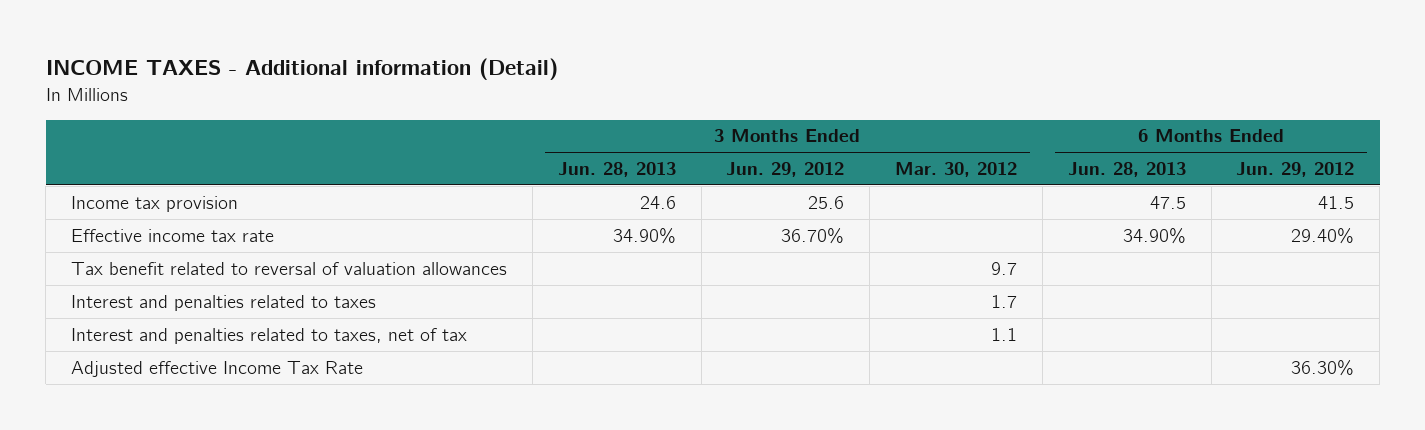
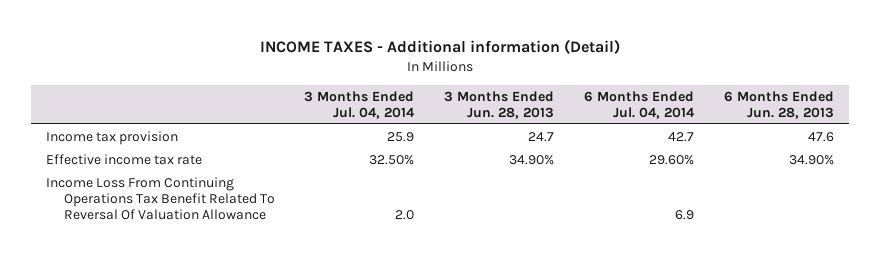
[726,162,845,178] Jun. 29, 2012 -> none
[895,162,1018,178] Mar. 30, 2012 -> none
[1236,162,1355,178] Jun. 29, 2012 -> none
none -> [304,90,416,119] 3 Months Ended Jul. 04, 2014
none -> [584,90,696,119] 6 Months Ended Jul. 04, 2014
[639,195,676,209] 24.6 -> [528,131,555,142] 24.7
[1149,195,1186,209] 47.5 -> [807,131,834,142] 47.6
[71,294,377,311] Interest and penalties related to taxes -> none
[71,327,468,344] Interest and penalties related to taxes, net of tax -> none
[71,360,364,377] Adjusted effective Income Tax Rate -> none
[71,261,508,275] Tax benefit related to reversal of valuation allowances -> [45,176,275,220] Income Loss From Continuing Operations Tax Benefit Related To Reversal Of Valuation Allowance

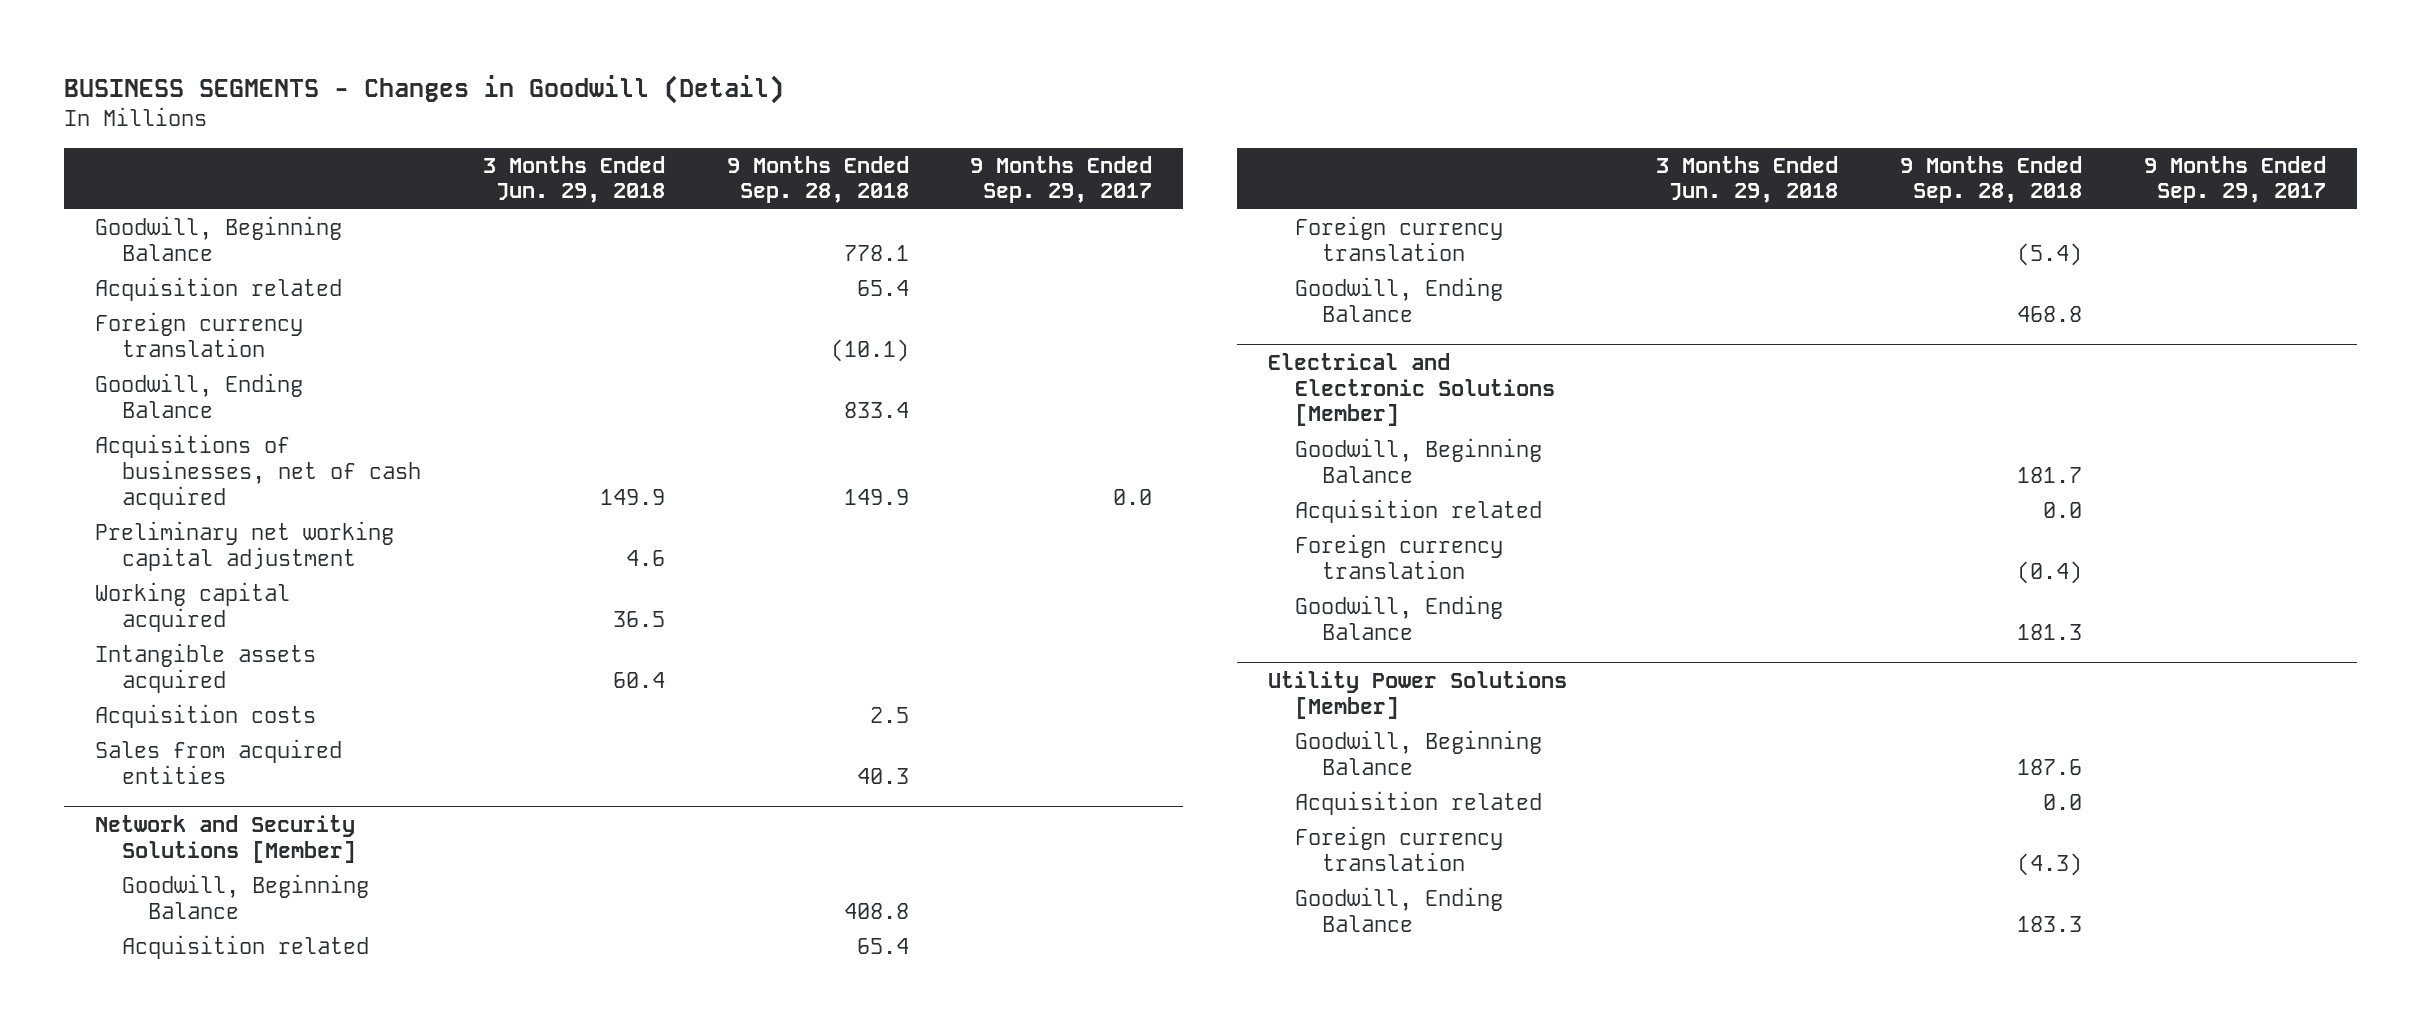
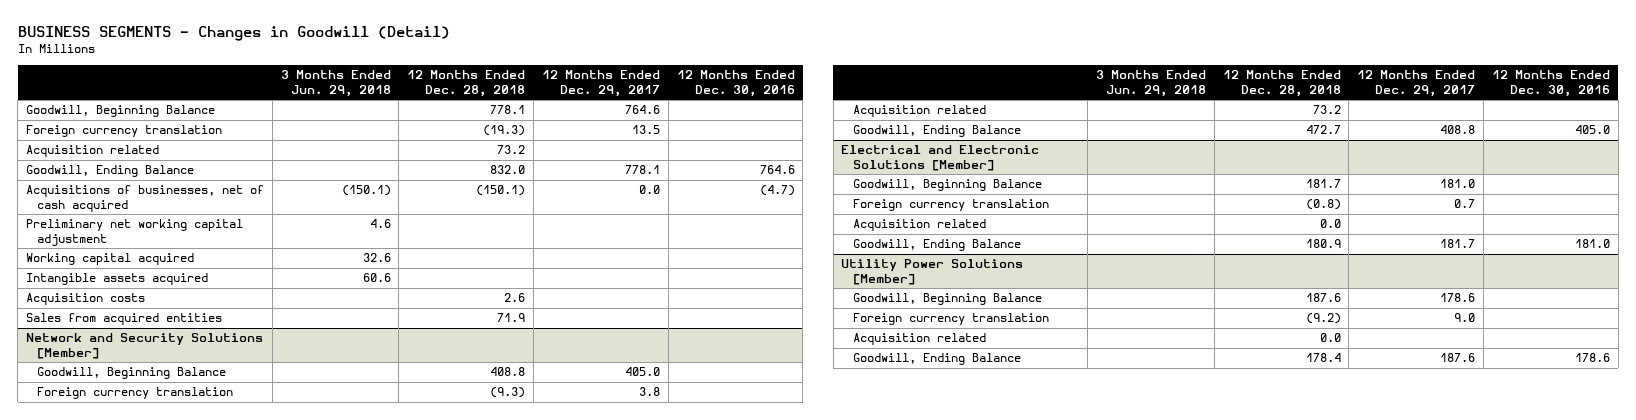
[726,155,909,204] 9 Months Ended Sep. 28, 2018 -> none
[970,155,1153,204] 9 Months Ended Sep. 29, 2017 -> none
none -> [407,70,526,98] 12 Months Ended Dec. 28, 2018
none -> [541,70,660,98] 12 Months Ended Dec. 29, 2017
none -> [676,70,795,98] 12 Months Ended Dec. 30, 2016
[94,277,342,302] Acquisition related -> [26,145,160,158] Acquisition related
[599,488,665,505] 149.9 -> [341,185,391,197] (150.1)
[612,610,665,627] 36.5 -> [362,253,391,263] 32.6
[612,671,665,688] 60.4 -> [362,273,391,283] 60.6
[121,935,369,960] Acquisition related -> [852,105,986,118] Acquisition related
[1294,499,1542,524] Acquisition related -> [852,219,986,232] Acquisition related
[1294,791,1542,816] Acquisition related -> [852,333,986,346] Acquisition related

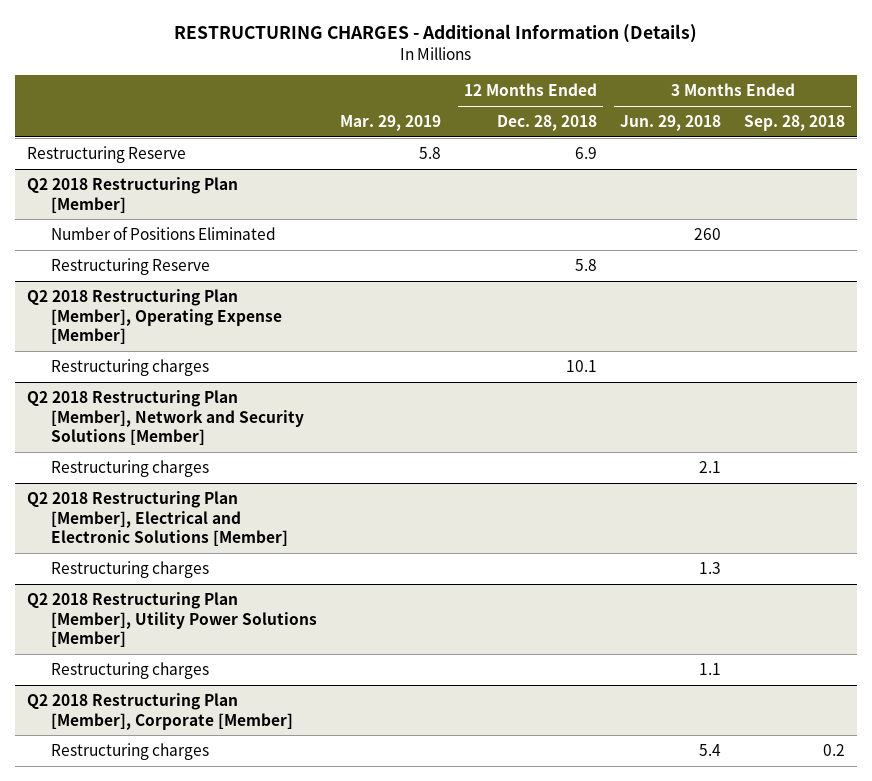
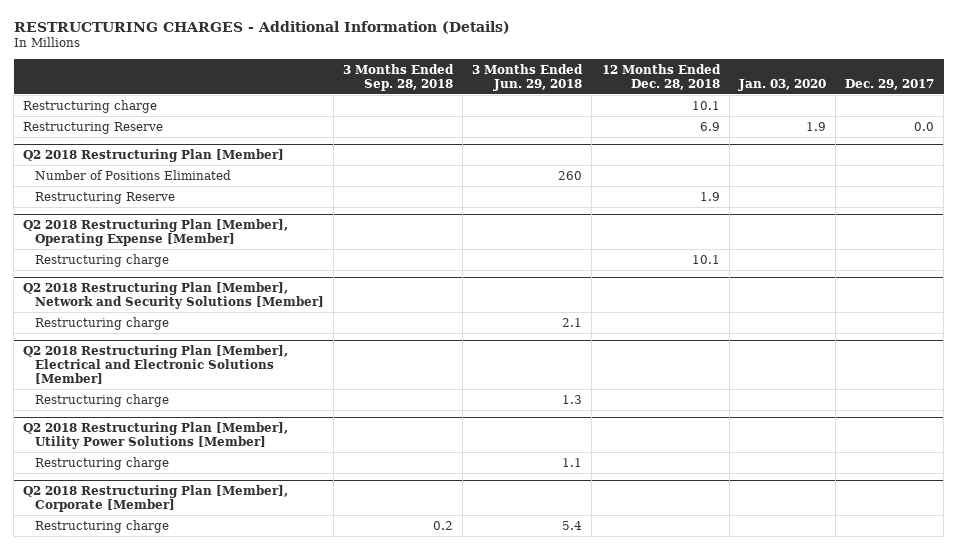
[340,115,442,132] Mar. 29, 2019 -> none
none -> [737,78,826,91] Jan. 03, 2020
none -> [845,78,935,90] Dec. 29, 2017
none -> [23,99,158,113] Restructuring charge
[575,259,598,272] 5.8 -> [699,191,720,201] 1.9
[51,359,210,377] Restructuring charges -> [34,253,169,267] Restructuring charge
[51,460,210,478] Restructuring charges -> [34,316,169,330] Restructuring charge
[51,561,210,579] Restructuring charges -> [34,393,169,407] Restructuring charge
[51,662,210,680] Restructuring charges -> [34,456,169,470] Restructuring charge
[51,743,210,761] Restructuring charges -> [34,519,169,533] Restructuring charge

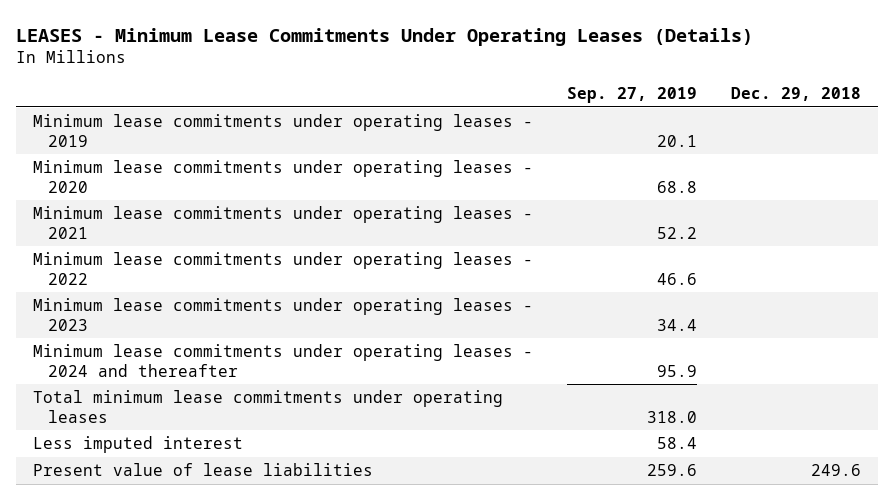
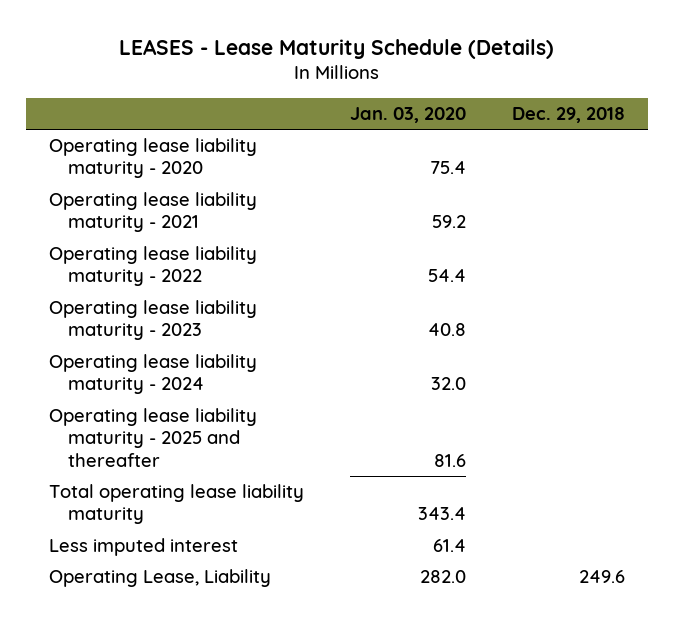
[16,27,754,46] LEASES - Minimum Lease Commitments Under Operating Leases (Details) -> [118,38,554,59] LEASES - Lease Maturity Schedule (Details)
[567,86,698,103] Sep. 27, 2019 -> none
none -> [349,107,466,124] Jan. 03, 2020
[33,344,534,377] Minimum lease commitments under operating leases - 2024 and thereafter -> none
[33,114,534,147] Minimum lease commitments under operating leases - 2019 -> [48,138,257,179] Operating lease liability maturity - 2020
[33,160,534,193] Minimum lease commitments under operating leases - 2020 -> [48,192,257,233] Operating lease liability maturity - 2021
[33,206,534,239] Minimum lease commitments under operating leases - 2021 -> [48,246,257,287] Operating lease liability maturity - 2022
[33,252,534,285] Minimum lease commitments under operating leases - 2022 -> [48,300,257,341] Operating lease liability maturity - 2023
[33,298,534,331] Minimum lease commitments under operating leases - 2023 -> [48,354,257,395] Operating lease liability maturity - 2024
none -> [48,408,257,467] Operating lease liability maturity - 2025 and thereafter
[33,390,504,423] Total minimum lease commitments under operating leases -> [48,484,304,525] Total operating lease liability maturity
[33,463,374,477] Present value of lease liabilities -> [48,569,271,588] Operating Lease, Liability

